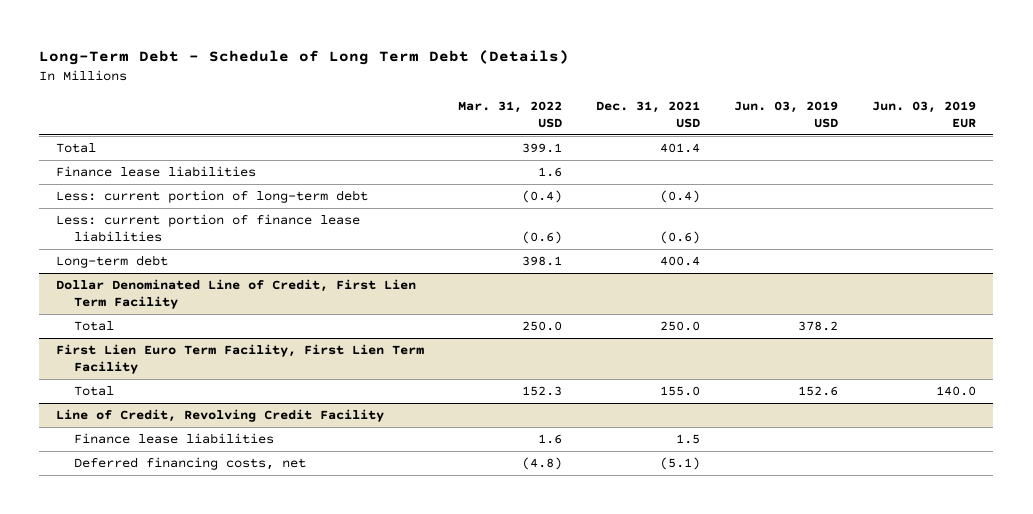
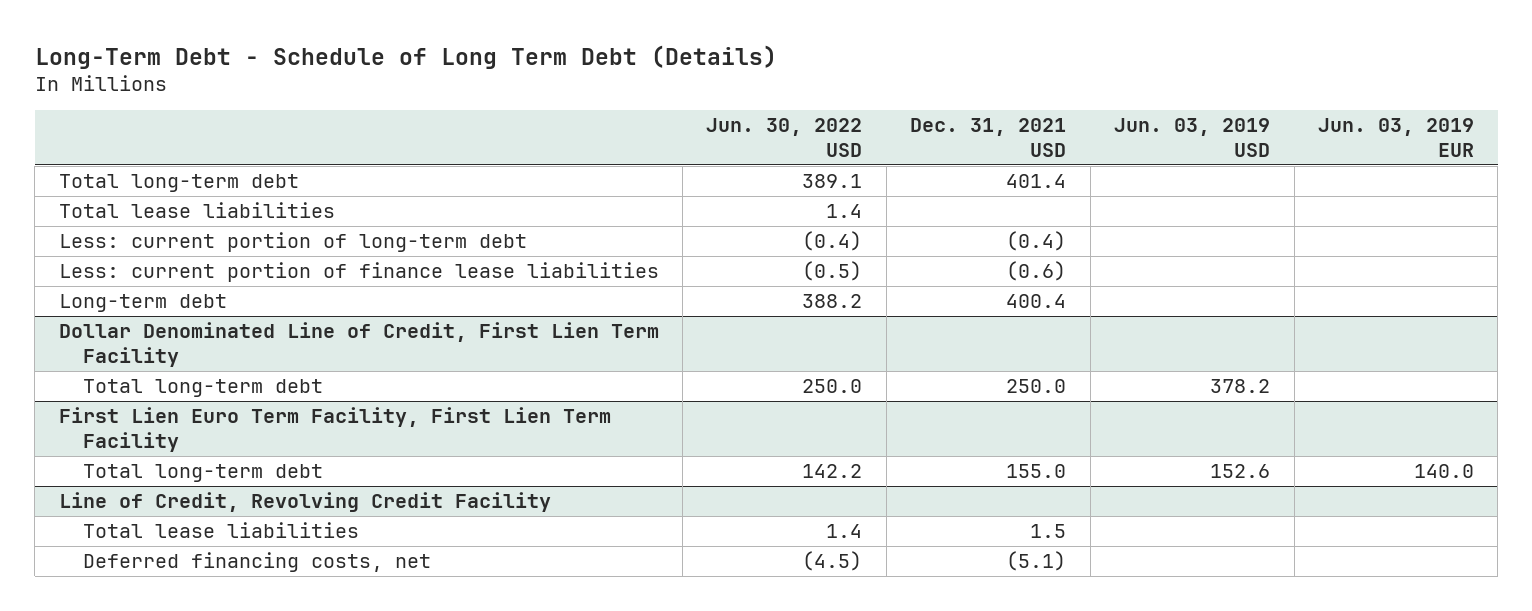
[458,100,563,128] Mar. 31, 2022 USD -> none
none -> [706,118,863,157] Jun. 30, 2022 USD
[56,143,97,154] Total -> [58,174,299,193] Total long-term debt
[56,166,257,178] Finance lease liabilities -> [58,202,335,219] Total lease liabilities
[73,321,114,332] Total -> [83,379,324,398] Total long-term debt
[73,386,114,397] Total -> [83,464,324,483] Total long-term debt
[73,433,274,445] Finance lease liabilities -> [83,522,360,539] Total lease liabilities

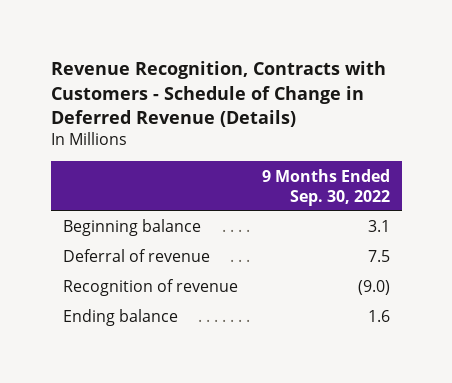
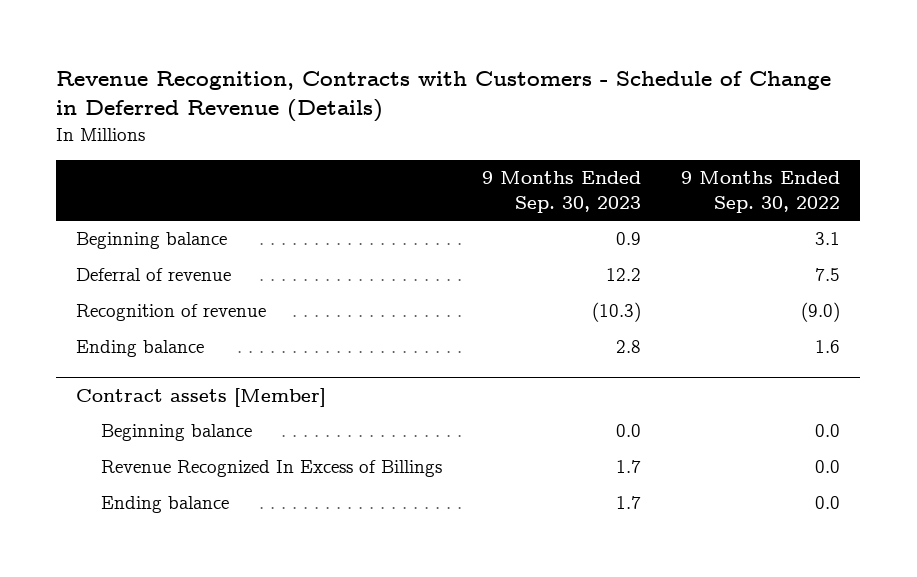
none -> [482,171,642,213] 9 Months Ended Sep. 30, 2023
none -> [76,387,327,407] Contract assets [Member]
none -> [101,424,253,442] Beginning balance
none -> [101,460,443,478] Revenue Recognized In Excess of Billings
none -> [101,496,230,514] Ending balance

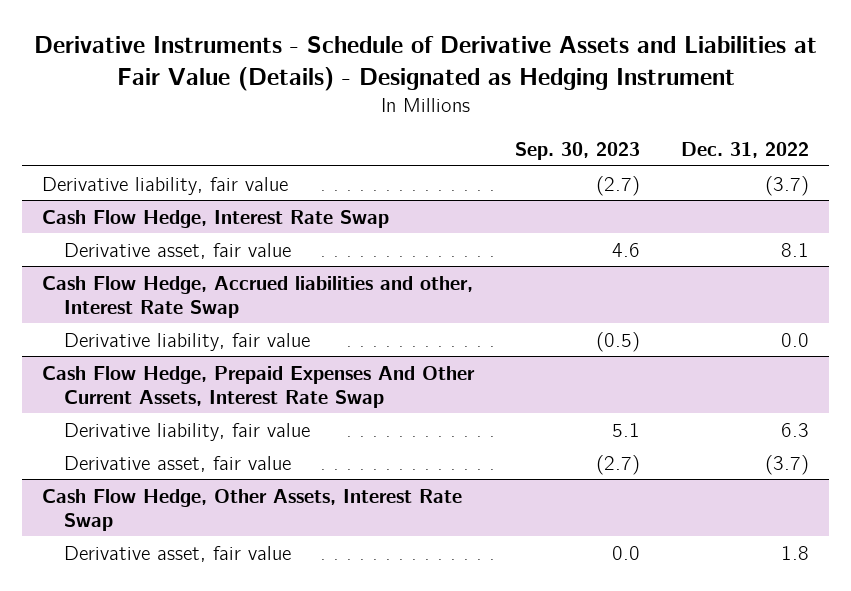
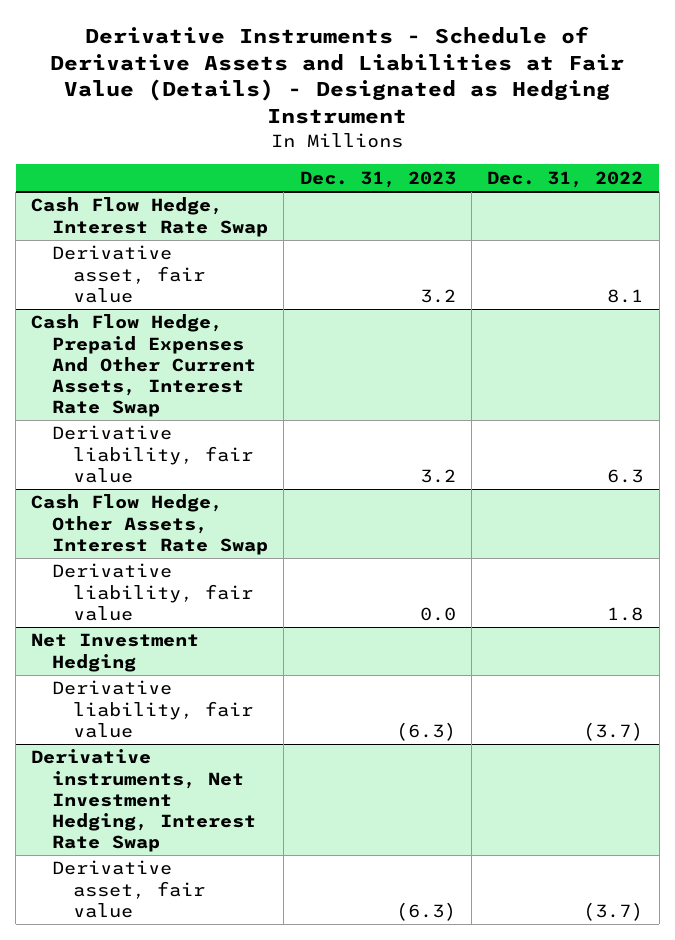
[515,141,641,160] Sep. 30, 2023 -> none
none -> [299,170,456,188] Dec. 31, 2023
[42,176,289,195] Derivative liability, fair value -> none
[42,275,474,318] Cash Flow Hedge, Accrued liabilities and other, Interest Rate Swap -> none
[63,332,310,351] Derivative liability, fair value -> none
[63,455,291,472] Derivative asset, fair value -> none
none -> [52,563,253,621] Derivative liability, fair value
none -> [31,633,200,672] Net Investment Hedging
none -> [52,680,253,738] Derivative liability, fair value
none -> [31,749,257,853] Derivative instruments, Net Investment Hedging, Interest Rate Swap
[780,545,809,560] 1.8 -> [583,901,644,921] (3.7)

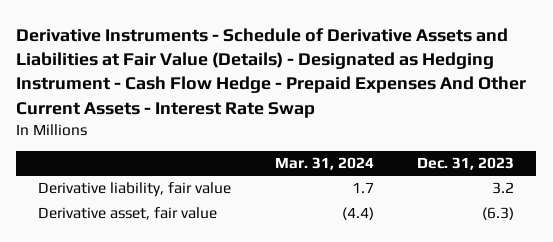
[50,25,625,125] Derivative Instruments - Schedule of Derivative Assets and Liabilities at Fair Value (Details) - Designated as Hedging Instrument -> [16,27,527,118] Derivative Instruments - Schedule of Derivative Assets and Liabilities at Fair Value (Details) - Designated as Hedging Instrument - Cash Flow Hedge - Prepaid Expenses And Other Current Assets - Interest Rate Swap
[487,170,644,188] Dec. 31, 2022 -> none
none -> [274,157,374,171] Mar. 31, 2024
[31,197,269,237] Cash Flow Hedge, Interest Rate Swap -> none
[52,245,205,303] Derivative asset, fair value -> none
[31,314,257,418] Cash Flow Hedge, Prepaid Expenses And Other Current Assets, Interest Rate Swap -> none
[31,494,269,555] Cash Flow Hedge, Other Assets, Interest Rate Swap -> none
[52,563,253,621] Derivative liability, fair value -> none
[31,633,200,672] Net Investment Hedging -> none
[52,680,253,738] Derivative liability, fair value -> none
[31,749,257,853] Derivative instruments, Net Investment Hedging, Interest Rate Swap -> none

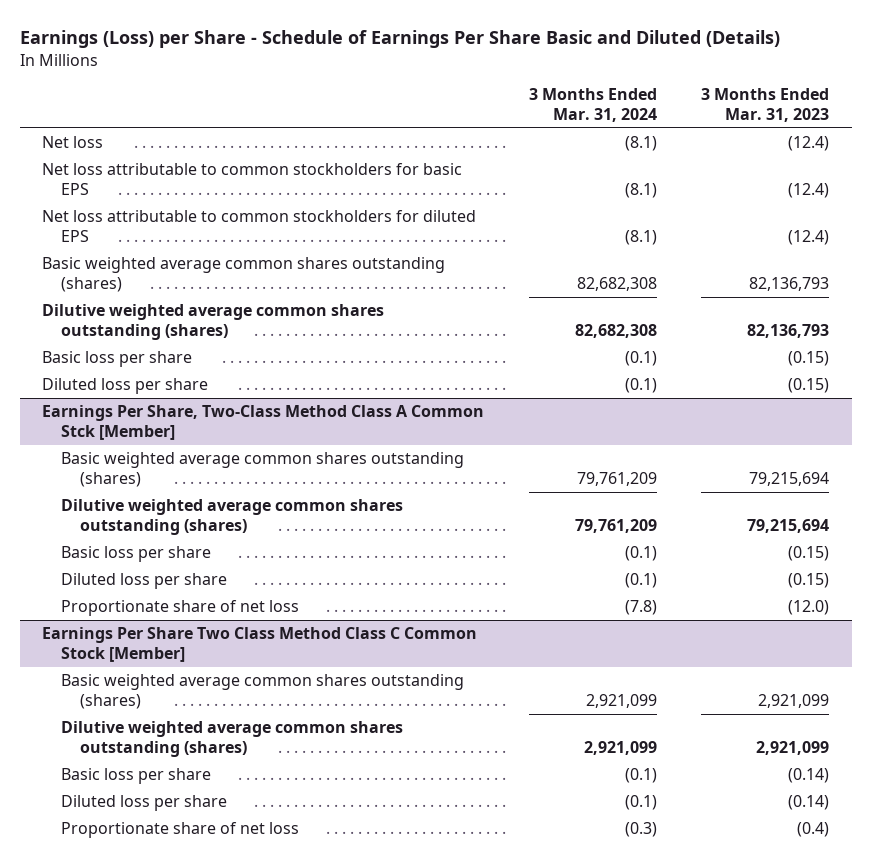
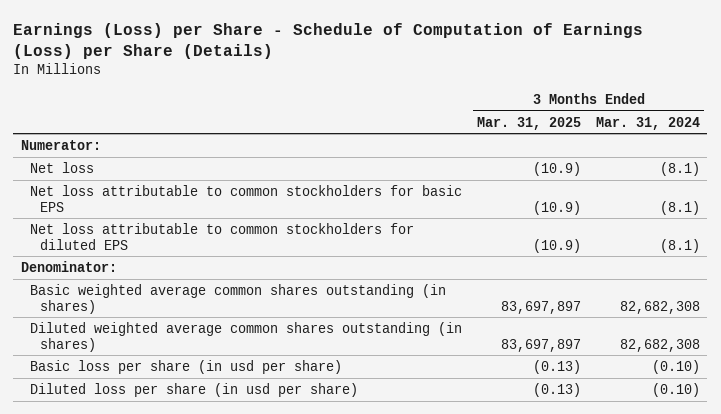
[19,30,780,49] Earnings (Loss) per Share - Schedule of Earnings Per Share Basic and Diluted (Details) -> [13,22,644,59] Earnings (Loss) per Share - Schedule of Computation of Earnings (Loss) per Share (Details)
[701,88,830,123] 3 Months Ended Mar. 31, 2023 -> none
none -> [477,116,582,130] Mar. 31, 2025
none -> [20,139,101,150] Numerator:
[42,405,485,440] Earnings Per Share, Two-Class Method Class A Common Stck [Member] -> none
[61,452,465,487] Basic weighted average common shares outstanding (shares) -> none
[61,499,404,535] Dilutive weighted average common shares outstanding (shares) -> none
[61,546,212,563] Basic loss per share -> none
[61,573,228,590] Diluted loss per share -> none
[61,600,300,617] Proportionate share of net loss -> none
[42,627,478,662] Earnings Per Share Two Class Method Class C Common Stock [Member] -> none
[61,674,465,709] Basic weighted average common shares outstanding (shares) -> none
[61,721,404,757] Dilutive weighted average common shares outstanding (shares) -> none
[61,768,212,785] Basic loss per share -> none
[61,795,228,812] Diluted loss per share -> none
[61,822,300,839] Proportionate share of net loss -> none
none -> [20,260,117,272] Denominator:
[42,257,446,292] Basic weighted average common shares outstanding (shares) -> [30,283,447,314] Basic weighted average common shares outstanding (in shares)
[42,304,385,340] Dilutive weighted average common shares outstanding (shares) -> [30,321,463,352] Diluted weighted average common shares outstanding (in shares)
[42,351,193,368] Basic loss per share -> [30,359,343,374] Basic loss per share (in usd per share)
[624,351,657,367] (0.1) -> [651,359,700,374] (0.10)
[42,378,209,395] Diluted loss per share -> [30,382,359,397] Diluted loss per share (in usd per share)
[624,378,657,394] (0.1) -> [651,382,700,397] (0.10)

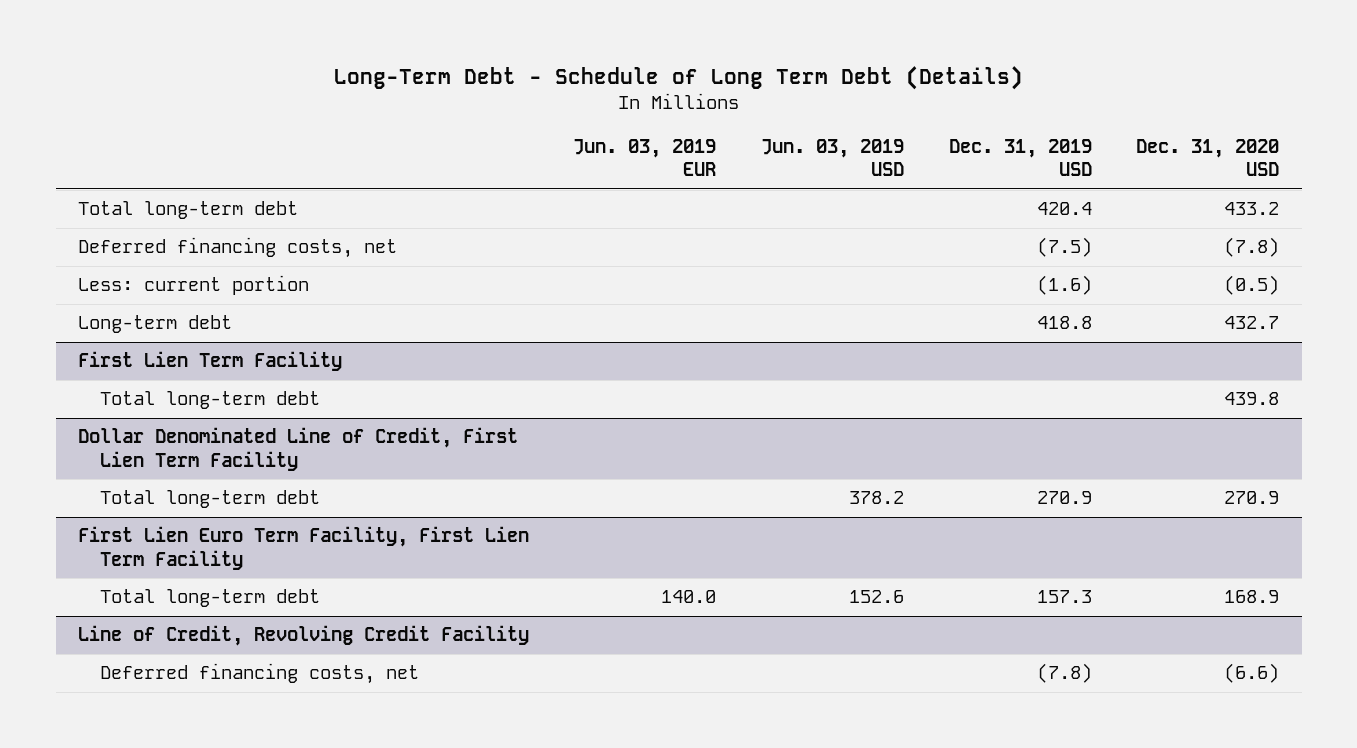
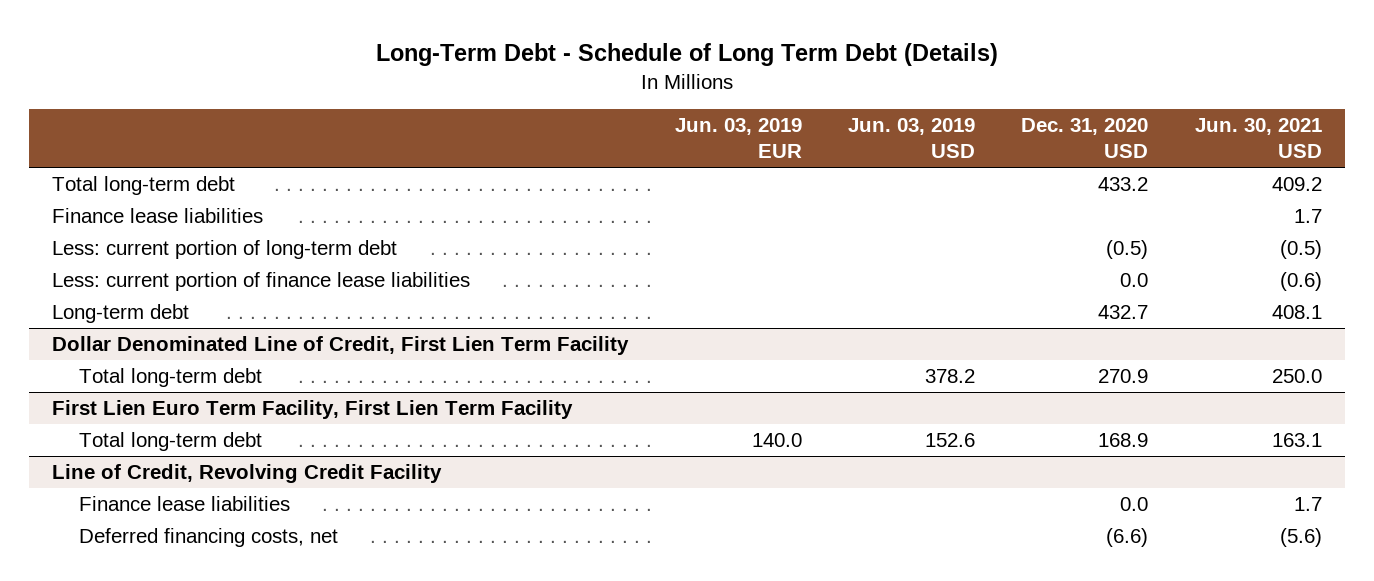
[948,139,1092,177] Dec. 31, 2019 USD -> none
none -> [1194,118,1322,159] Jun. 30, 2021 USD
[77,237,397,259] Deferred financing costs, net -> none
none -> [52,208,264,224] Finance lease liabilities
[77,275,309,296] Less: current portion -> [52,240,398,260] Less: current portion of long-term debt
none -> [52,272,471,292] Less: current portion of finance lease liabilities
[77,351,342,372] First Lien Term Facility -> none
[99,391,320,410] Total long-term debt -> none
none -> [79,496,291,512] Finance lease liabilities

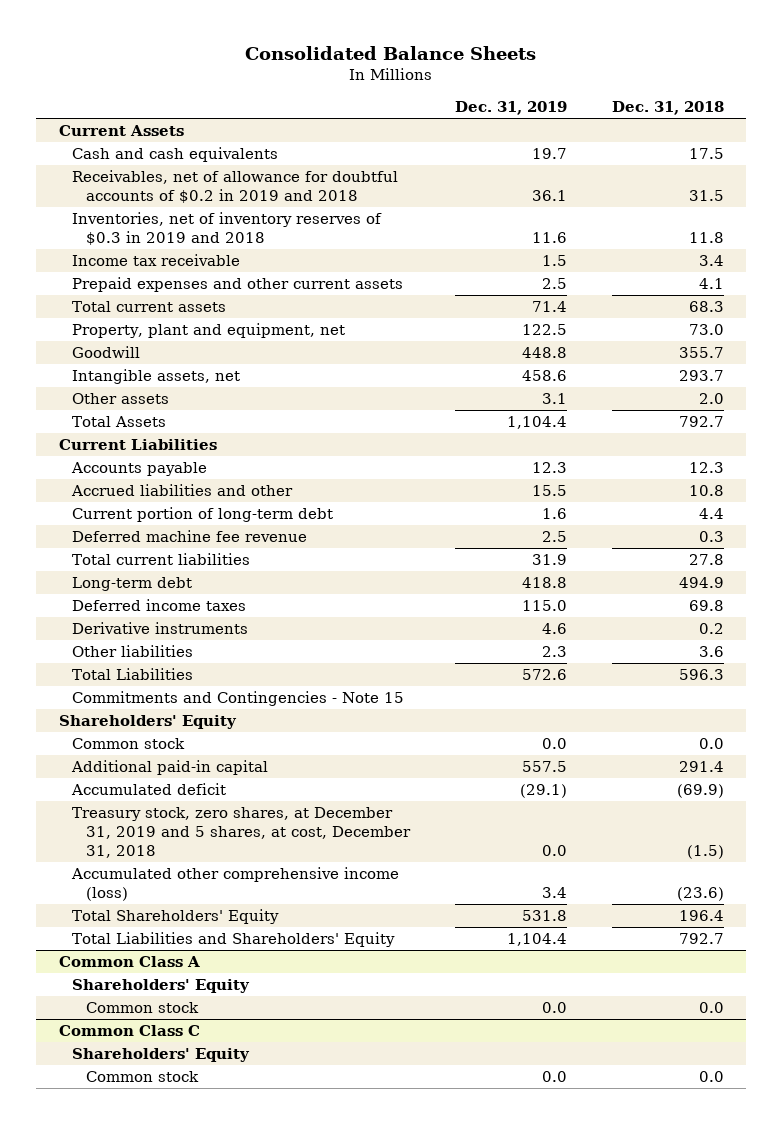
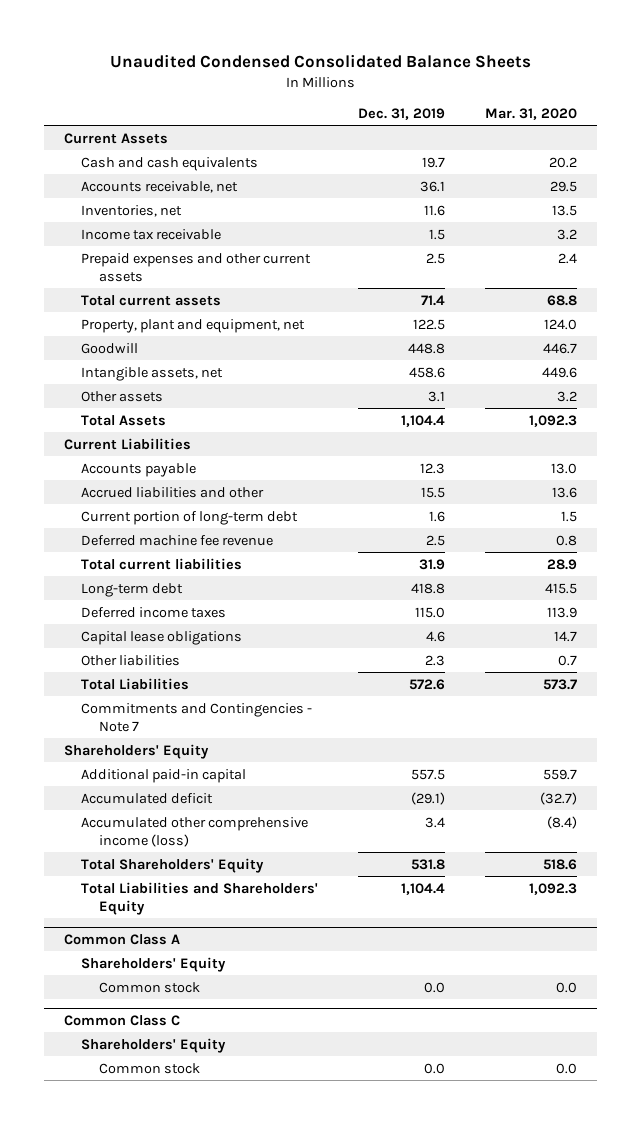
[245,45,537,60] Consolidated Balance Sheets -> [109,53,531,68] Unaudited Condensed Consolidated Balance Sheets
[611,101,724,116] Dec. 31, 2018 -> none
none -> [485,108,578,121] Mar. 31, 2020
[72,170,399,203] Receivables, net of allowance for doubtful accounts of $0.2 in 2019 and 2018 -> [81,180,239,193] Accounts receivable, net
[72,212,383,245] Inventories, net of inventory reserves of $0.3 in 2019 and 2018 -> [81,204,183,217] Inventories, net
[72,622,249,635] Derivative instruments -> none
none -> [81,630,243,645] Capital lease obligations
[72,691,405,707] Commitments and Contingencies - Note 15 -> [81,702,313,732] Commitments and Contingencies - Note 7
[72,738,186,750] Common stock -> none
[72,807,412,858] Treasury stock, zero shares, at December 31, 2019 and 5 shares, at cost, December 31, 2018 -> none

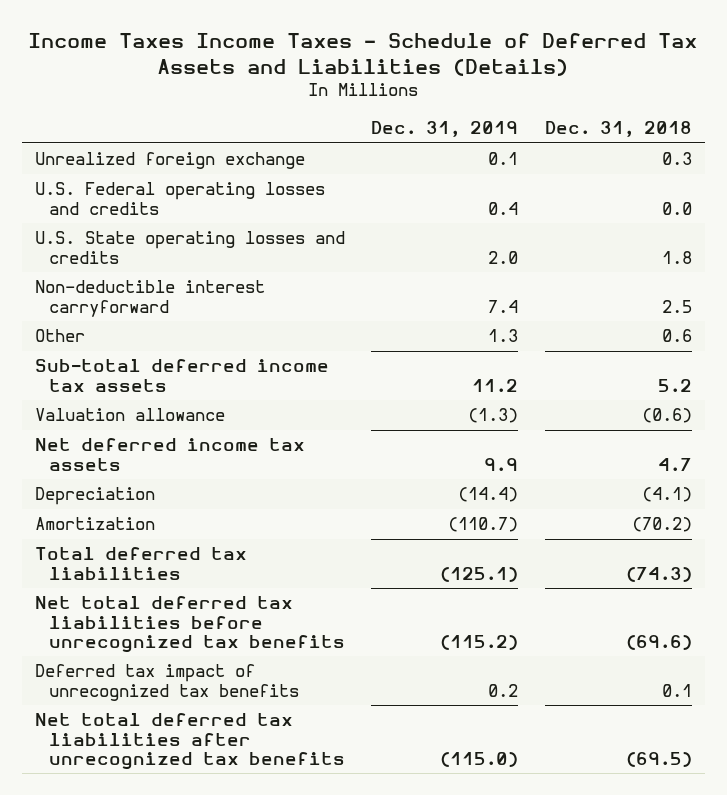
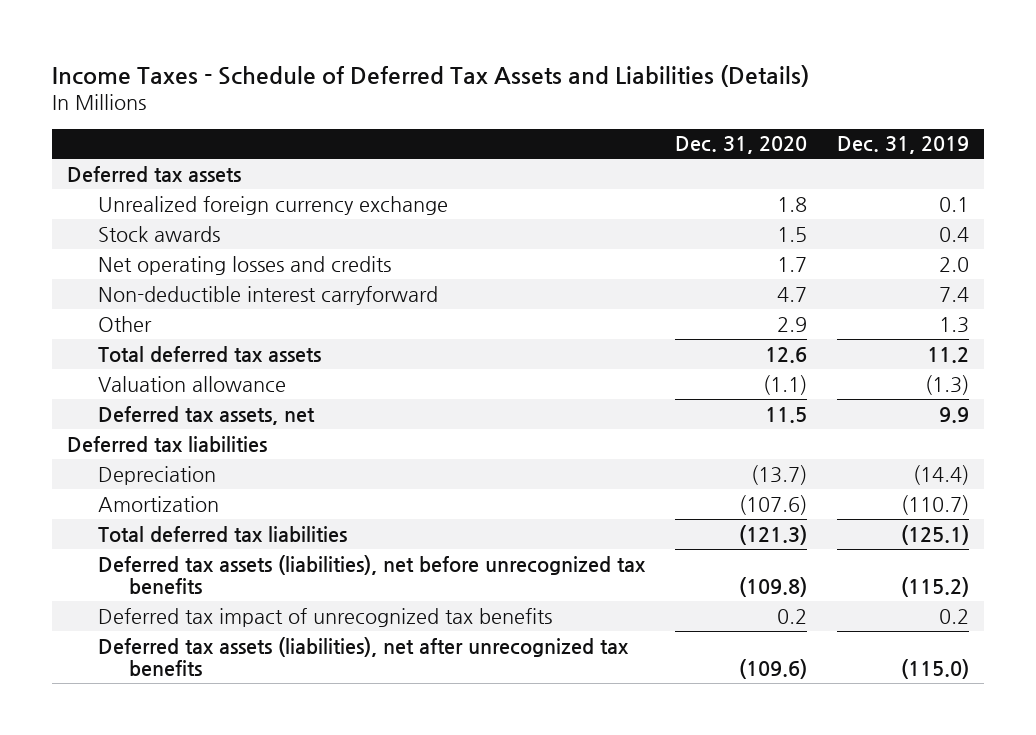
[28,32,698,76] Income Taxes Income Taxes - Schedule of Deferred Tax Assets and Liabilities (Details) -> [52,64,810,87] Income Taxes - Schedule of Deferred Tax Assets and Liabilities (Details)
[544,121,692,138] Dec. 31, 2018 -> none
none -> [675,136,808,155] Dec. 31, 2020
[34,182,325,215] U.S. Federal operating losses and credits -> none
none -> [67,165,242,182] Deferred tax assets
[34,152,305,170] Unrealized foreign exchange -> [98,195,449,215] Unrealized foreign currency exchange
none -> [98,225,221,242] Stock awards
[34,231,345,264] U.S. State operating losses and credits -> [98,255,392,275] Net operating losses and credits
[34,359,329,392] Sub-total deferred income tax assets -> [98,345,322,362] Total deferred tax assets
[34,438,305,471] Net deferred income tax assets -> [98,405,316,425] Deferred tax assets, net
none -> [67,435,268,452] Deferred tax liabilities
[34,596,345,653] Net total deferred tax liabilities before unrecognized tax benefits -> [98,554,647,595] Deferred tax assets (liabilities), net before unrecognized tax benefits
[34,713,345,770] Net total deferred tax liabilities after unrecognized tax benefits -> [98,636,630,677] Deferred tax assets (liabilities), net after unrecognized tax benefits

